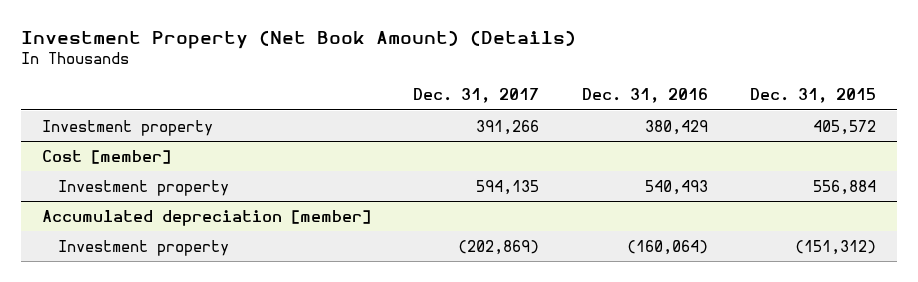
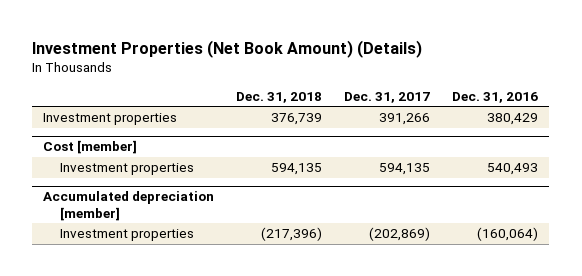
[20,30,576,50] Investment Property (Net Book Amount) (Details) -> [32,39,423,58] Investment Properties (Net Book Amount) (Details)
[749,88,876,104] Dec. 31, 2015 -> none
none -> [236,91,323,103] Dec. 31, 2018
[41,119,213,136] Investment property -> [43,113,178,126] Investment properties
[57,179,229,196] Investment property -> [59,163,194,176] Investment properties
[57,239,229,256] Investment property -> [59,229,194,242] Investment properties

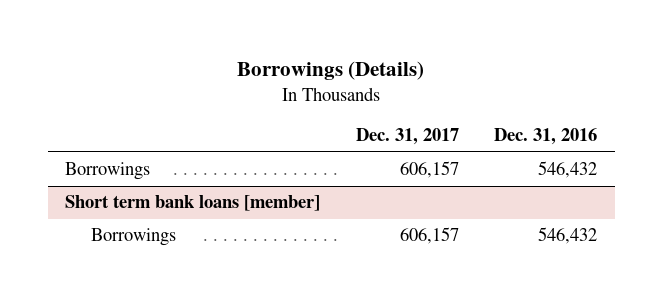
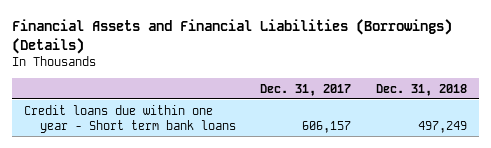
[237,61,425,81] Borrowings (Details) -> [11,18,452,54] Financial Assets and Financial Liabilities (Borrowings) (Details)
[493,128,597,146] Dec. 31, 2016 -> none
none -> [376,83,468,96] Dec. 31, 2018
[65,195,321,212] Short term bank loans [member] -> none
[90,228,176,247] Borrowings -> none
[65,162,151,181] Borrowings -> [24,104,236,134] Credit loans due within one year - Short term bank loans

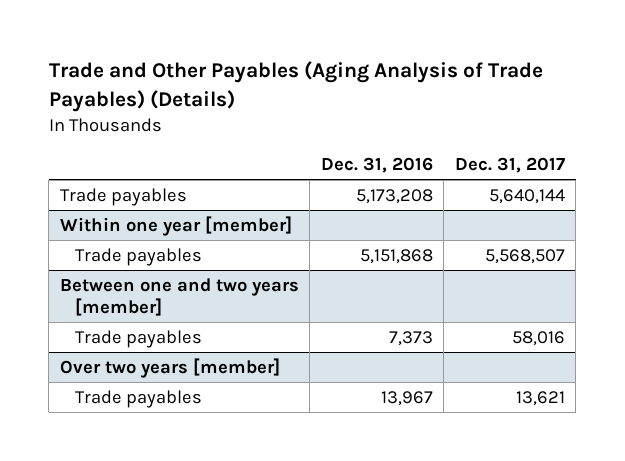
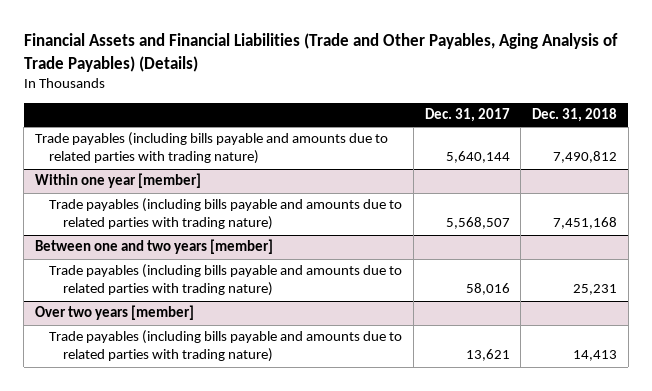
[48,61,543,113] Trade and Other Payables (Aging Analysis of Trade Payables) (Details) -> [23,33,618,72] Financial Assets and Financial Liabilities (Trade and Other Payables, Aging Analysis of Trade Payables) (Details)
[320,157,433,174] Dec. 31, 2016 -> none
none -> [532,108,618,123] Dec. 31, 2018
[59,187,187,206] Trade payables -> [35,132,389,165] Trade payables (including bills payable and amounts due to related parties with trading nature)
[74,247,202,266] Trade payables -> [48,198,402,231] Trade payables (including bills payable and amounts due to related parties with trading nature)
[74,329,202,348] Trade payables -> [48,264,402,297] Trade payables (including bills payable and amounts due to related parties with trading nature)
[74,389,202,408] Trade payables -> [48,330,402,363] Trade payables (including bills payable and amounts due to related parties with trading nature)

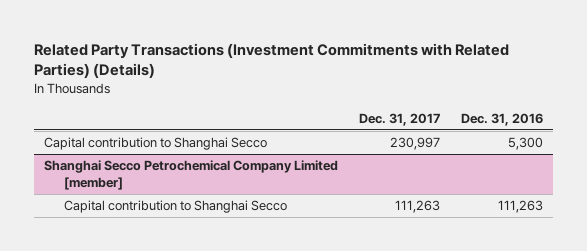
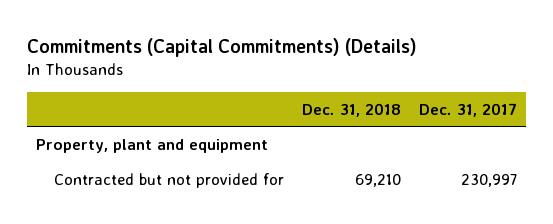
[34,42,510,79] Related Party Transactions (Investment Commitments with Related Parties) (Details) -> [26,37,417,57] Commitments (Capital Commitments) (Details)
[460,112,543,126] Dec. 31, 2016 -> none
none -> [302,102,402,117] Dec. 31, 2018
[44,160,339,190] Shanghai Secco Petrochemical Company Limited [member] -> none
[64,200,288,214] Capital contribution to Shanghai Secco -> none
none -> [35,138,268,153] Property, plant and equipment
[44,137,268,151] Capital contribution to Shanghai Secco -> [53,172,284,188] Contracted but not provided for

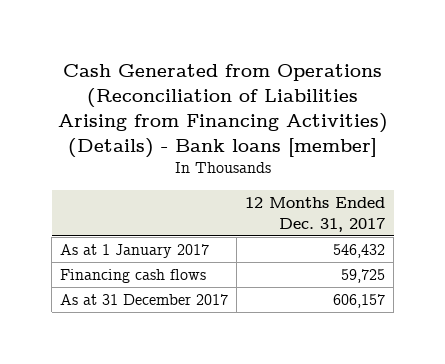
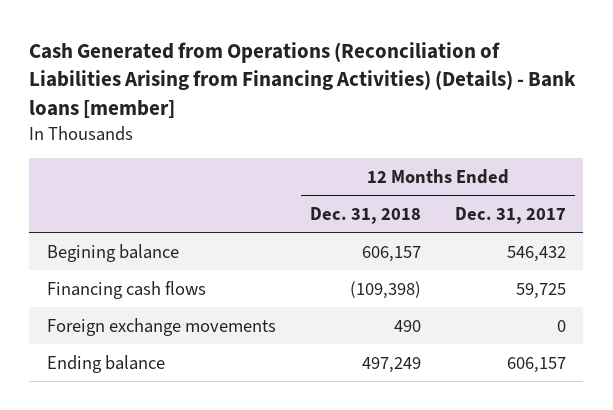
none -> [309,206,421,224] Dec. 31, 2018
[60,244,210,259] As at 1 January 2017 -> [46,243,179,262] Begining balance
none -> [46,317,276,336] Foreign exchange movements
[60,294,229,306] As at 31 December 2017 -> [46,354,165,373] Ending balance

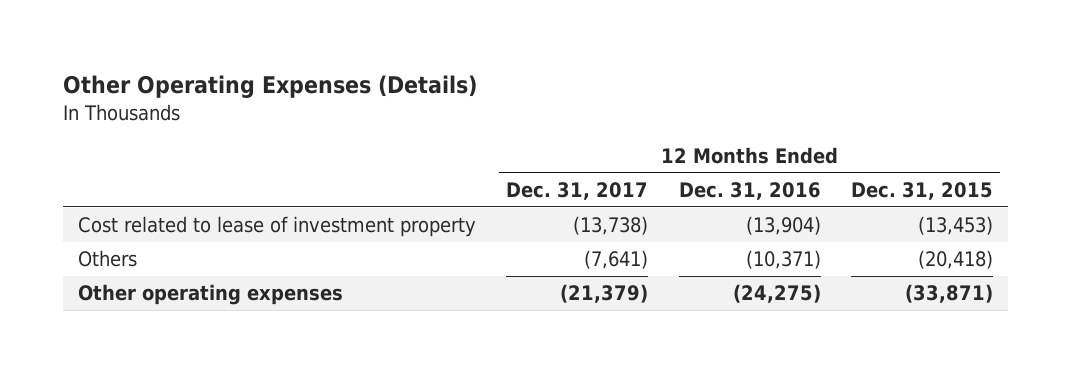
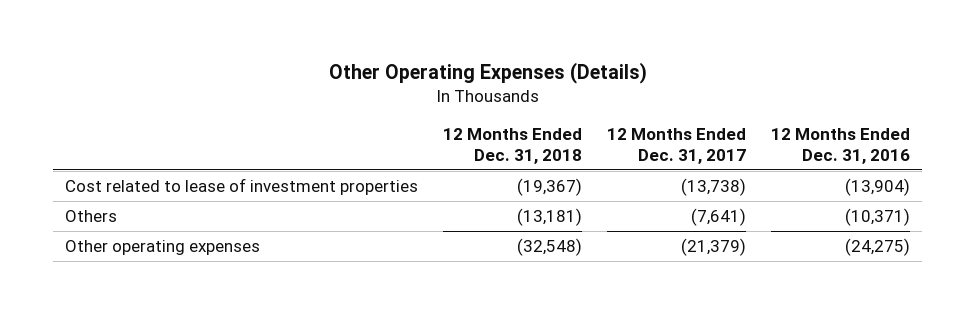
[850,181,993,200] Dec. 31, 2015 -> none
none -> [443,128,583,164] 12 Months Ended Dec. 31, 2018
[78,215,477,237] Cost related to lease of investment property -> [65,178,419,196] Cost related to lease of investment properties

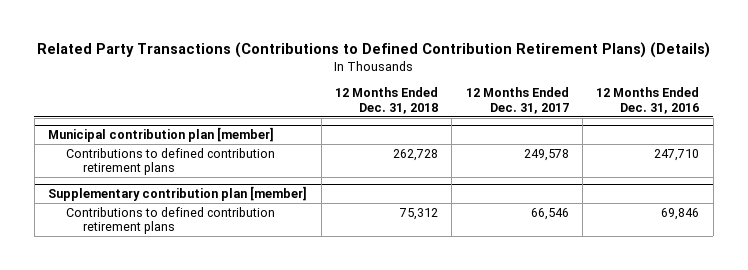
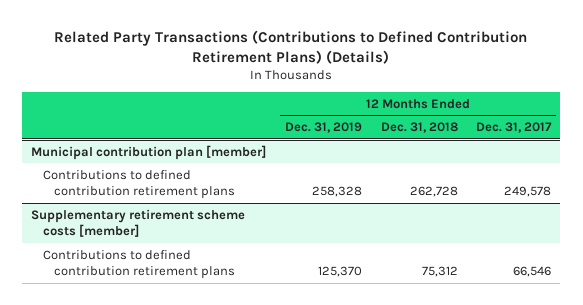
[596,87,700,114] 12 Months Ended Dec. 31, 2016 -> none
none -> [284,122,362,134] Dec. 31, 2019
[48,186,308,202] Supplementary contribution plan [member] -> [31,208,246,238] Supplementary retirement scheme costs [member]

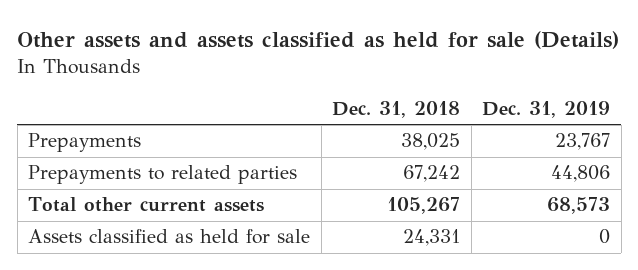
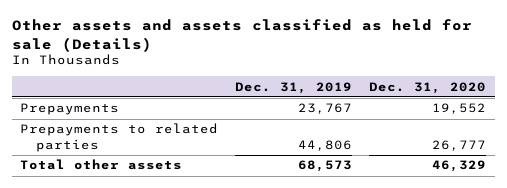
[332,101,461,119] Dec. 31, 2018 -> none
none -> [369,81,487,94] Dec. 31, 2020
[28,229,311,245] Assets classified as held for sale -> none
[28,197,265,213] Total other current assets -> [20,159,183,171] Total other assets

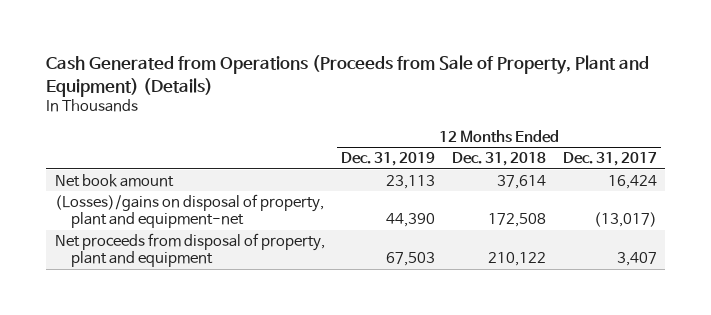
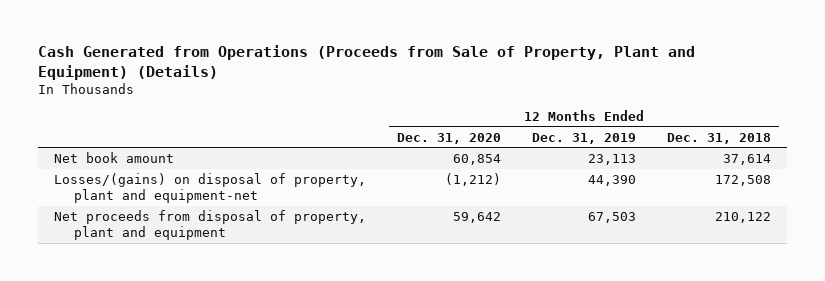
[562,152,657,167] Dec. 31, 2017 -> none
none -> [396,132,501,144] Dec. 31, 2020
[54,193,324,229] (Losses)/gains on disposal of property, plant and equipment-net -> [53,172,366,203] Losses/(gains) on disposal of property, plant and equipment-net

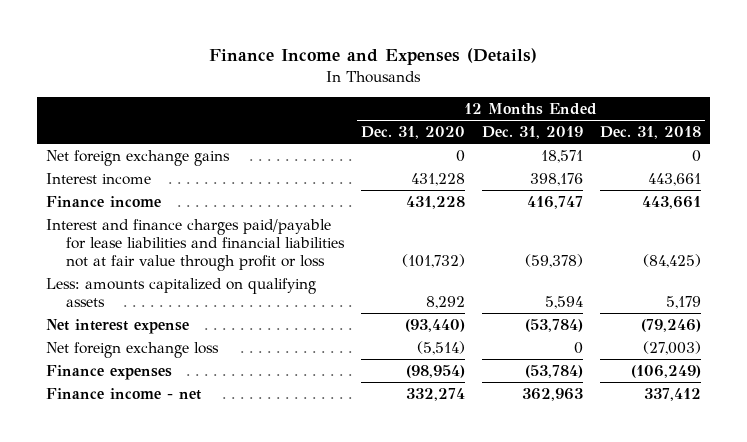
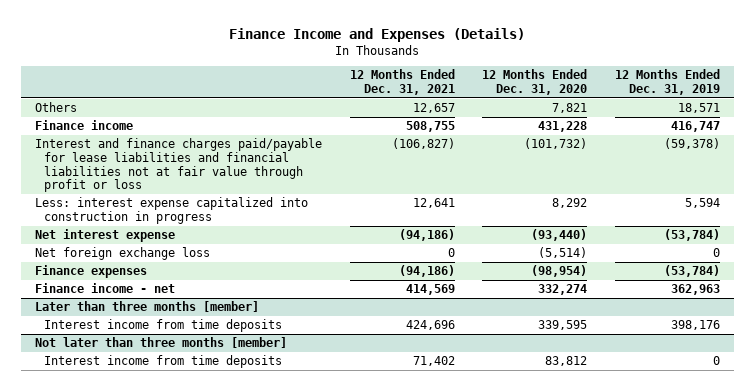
[600,126,702,140] Dec. 31, 2018 -> none
none -> [349,69,455,96] 12 Months Ended Dec. 31, 2021
[45,149,230,166] Net foreign exchange gains -> none
[45,172,151,185] Interest income -> none
none -> [34,102,77,113] Others
[45,277,316,307] Less: amounts capitalized on qualifying assets -> [34,197,308,224] Less: interest expense capitalized into construction in progress
none -> [34,301,259,313] Later than three months [member]
none -> [43,319,282,333] Interest income from time deposits
none -> [34,337,287,349] Not later than three months [member]
none -> [43,355,282,369] Interest income from time deposits

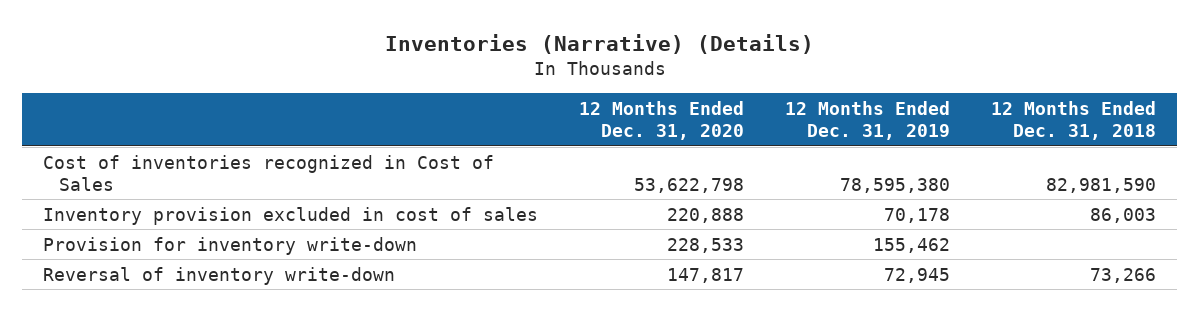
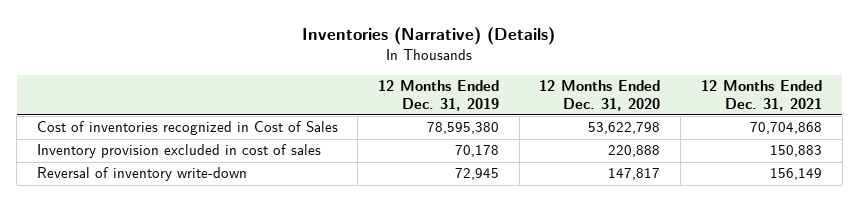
[991,100,1157,141] 12 Months Ended Dec. 31, 2018 -> none
none -> [700,80,822,111] 12 Months Ended Dec. 31, 2021
[42,236,417,255] Provision for inventory write-down -> none

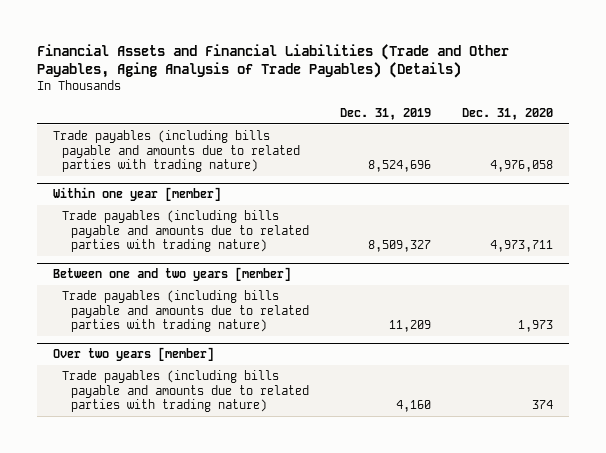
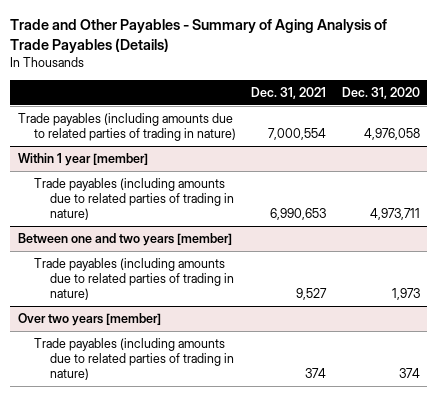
[37,43,510,79] Financial Assets and Financial Liabilities (Trade and Other Payables, Aging Analysis of Trade Payables) (Details) -> [10,19,388,53] Trade and Other Payables - Summary of Aging Analysis of Trade Payables (Details)
[340,108,432,121] Dec. 31, 2019 -> none
none -> [251,86,327,99] Dec. 31, 2021
[52,129,300,173] Trade payables (including bills payable and amounts due to related parties with trading nature) -> [18,113,237,142] Trade payables (including amounts due to related parties of trading in nature)
[52,187,221,202] Within one year [member] -> [18,153,149,167] Within 1 year [member]
[61,209,310,253] Trade payables (including bills payable and amounts due to related parties with trading nature) -> [34,178,235,221] Trade payables (including amounts due to related parties of trading in nature)
[61,289,310,333] Trade payables (including bills payable and amounts due to related parties with trading nature) -> [34,258,235,301] Trade payables (including amounts due to related parties of trading in nature)
[61,369,310,413] Trade payables (including bills payable and amounts due to related parties with trading nature) -> [34,338,235,381] Trade payables (including amounts due to related parties of trading in nature)

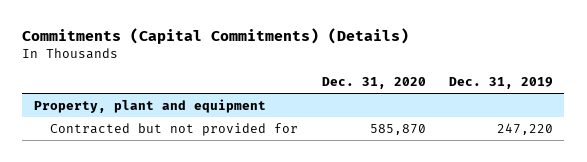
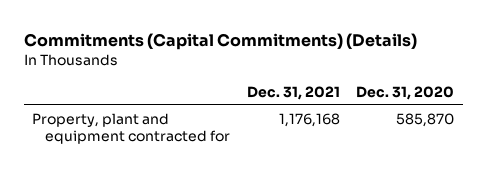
[448,77,553,90] Dec. 31, 2019 -> none
none -> [246,85,340,100] Dec. 31, 2021
[33,98,266,113] Property, plant and equipment -> none
[50,122,299,136] Contracted but not provided for -> [32,113,230,145] Property, plant and equipment contracted for

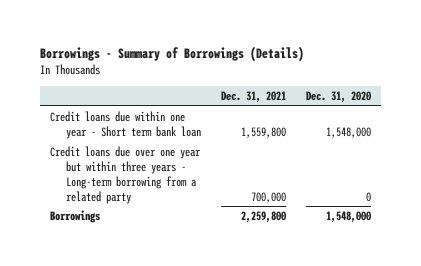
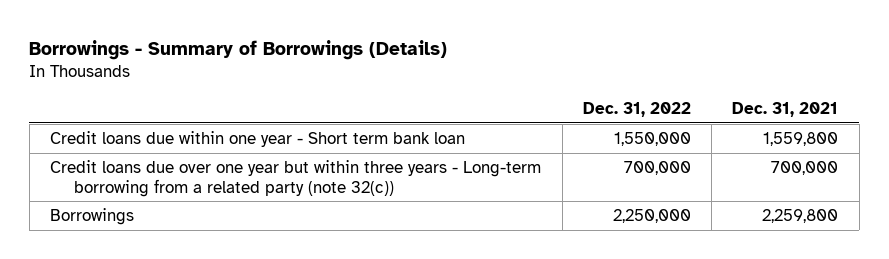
[306,90,372,103] Dec. 31, 2020 -> none
none -> [582,102,691,118] Dec. 31, 2022
[49,146,201,204] Credit loans due over one year but within three years - Long-term borrowing from a related party -> [50,160,542,197] Credit loans due over one year but within three years - Long-term borrowing from a related party (note 32(c))

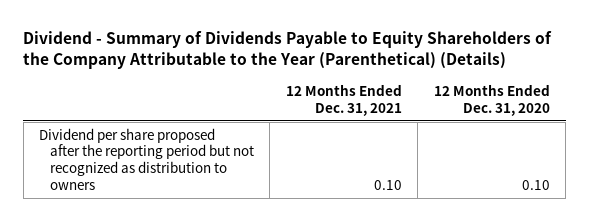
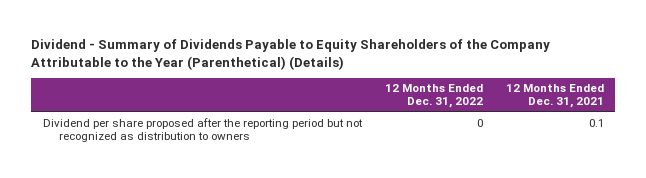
[433,84,550,116] 12 Months Ended Dec. 31, 2020 -> none
none -> [384,84,483,109] 12 Months Ended Dec. 31, 2022
[373,180,402,191] 0.10 -> [588,119,604,128] 0.1

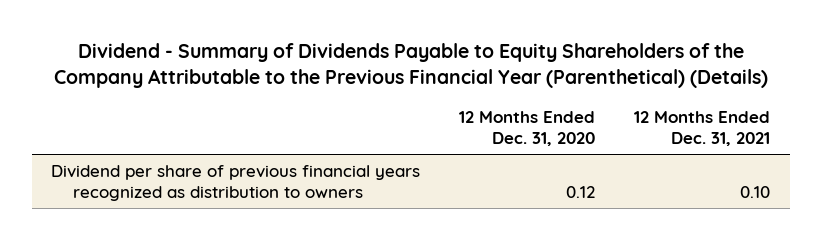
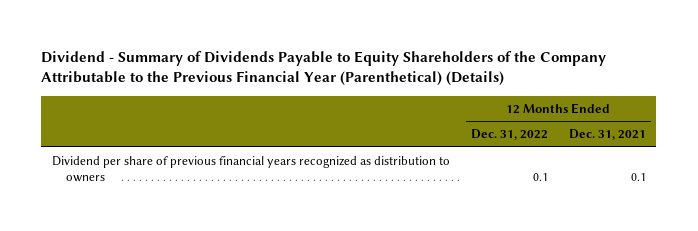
[459,110,596,147] 12 Months Ended Dec. 31, 2020 -> none
none -> [470,129,548,141] Dec. 31, 2022
[740,186,771,199] 0.10 -> [630,173,646,182] 0.1

